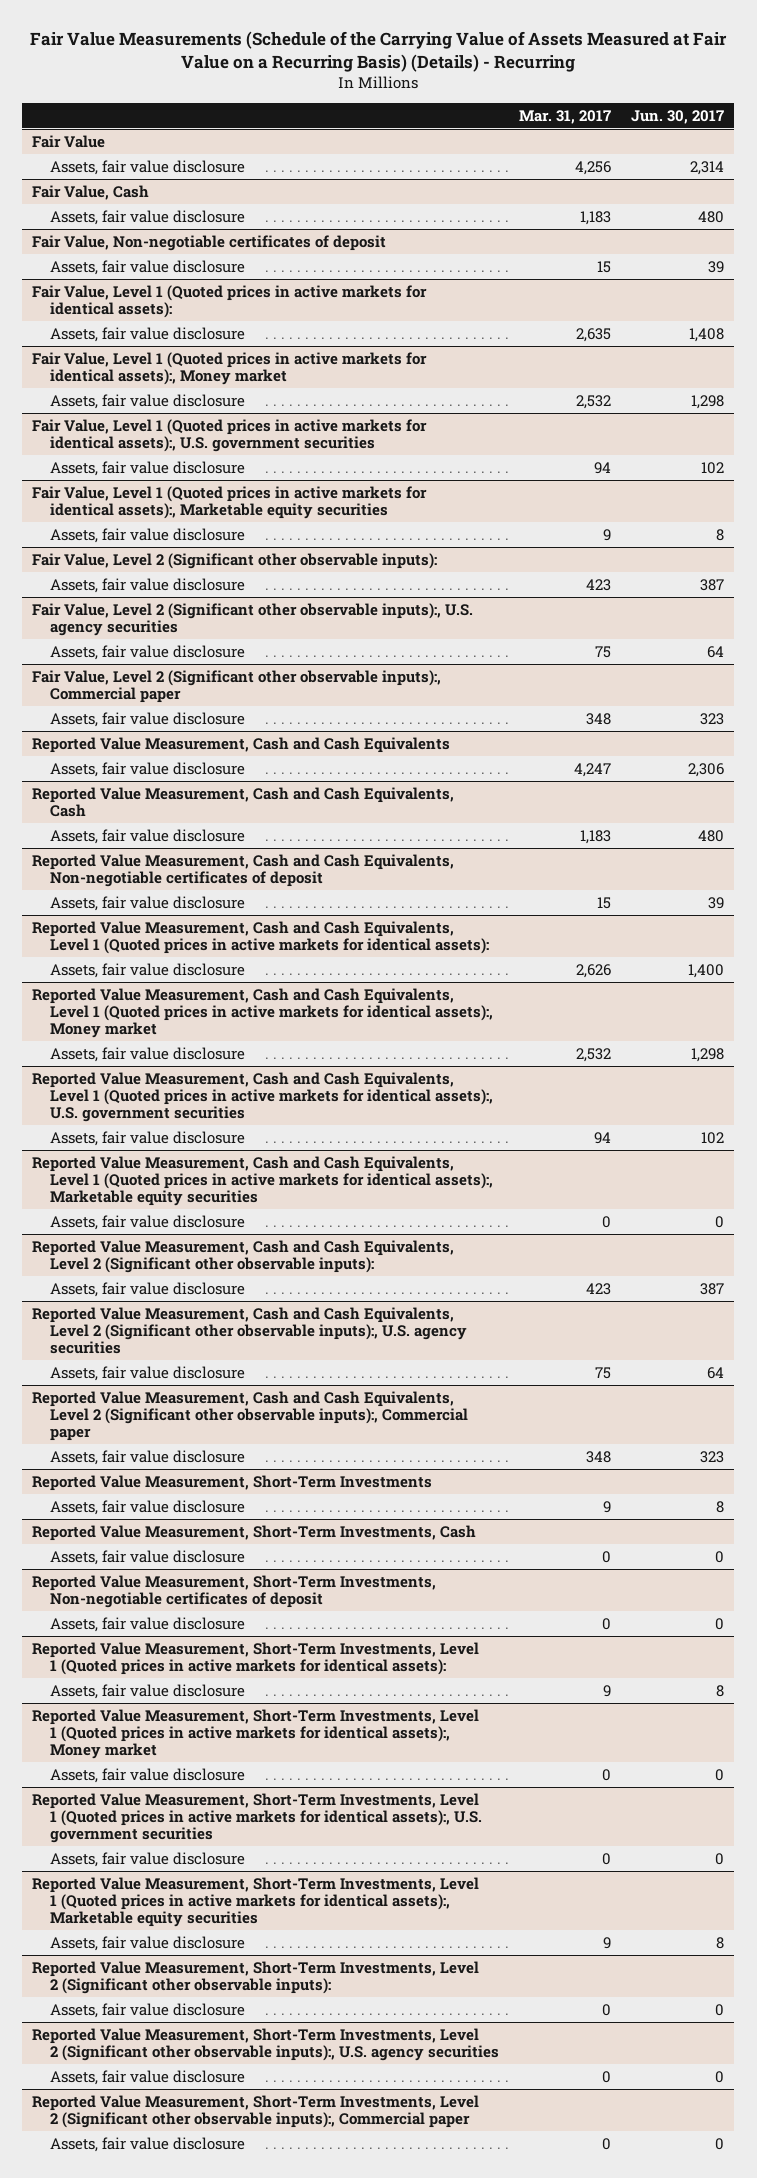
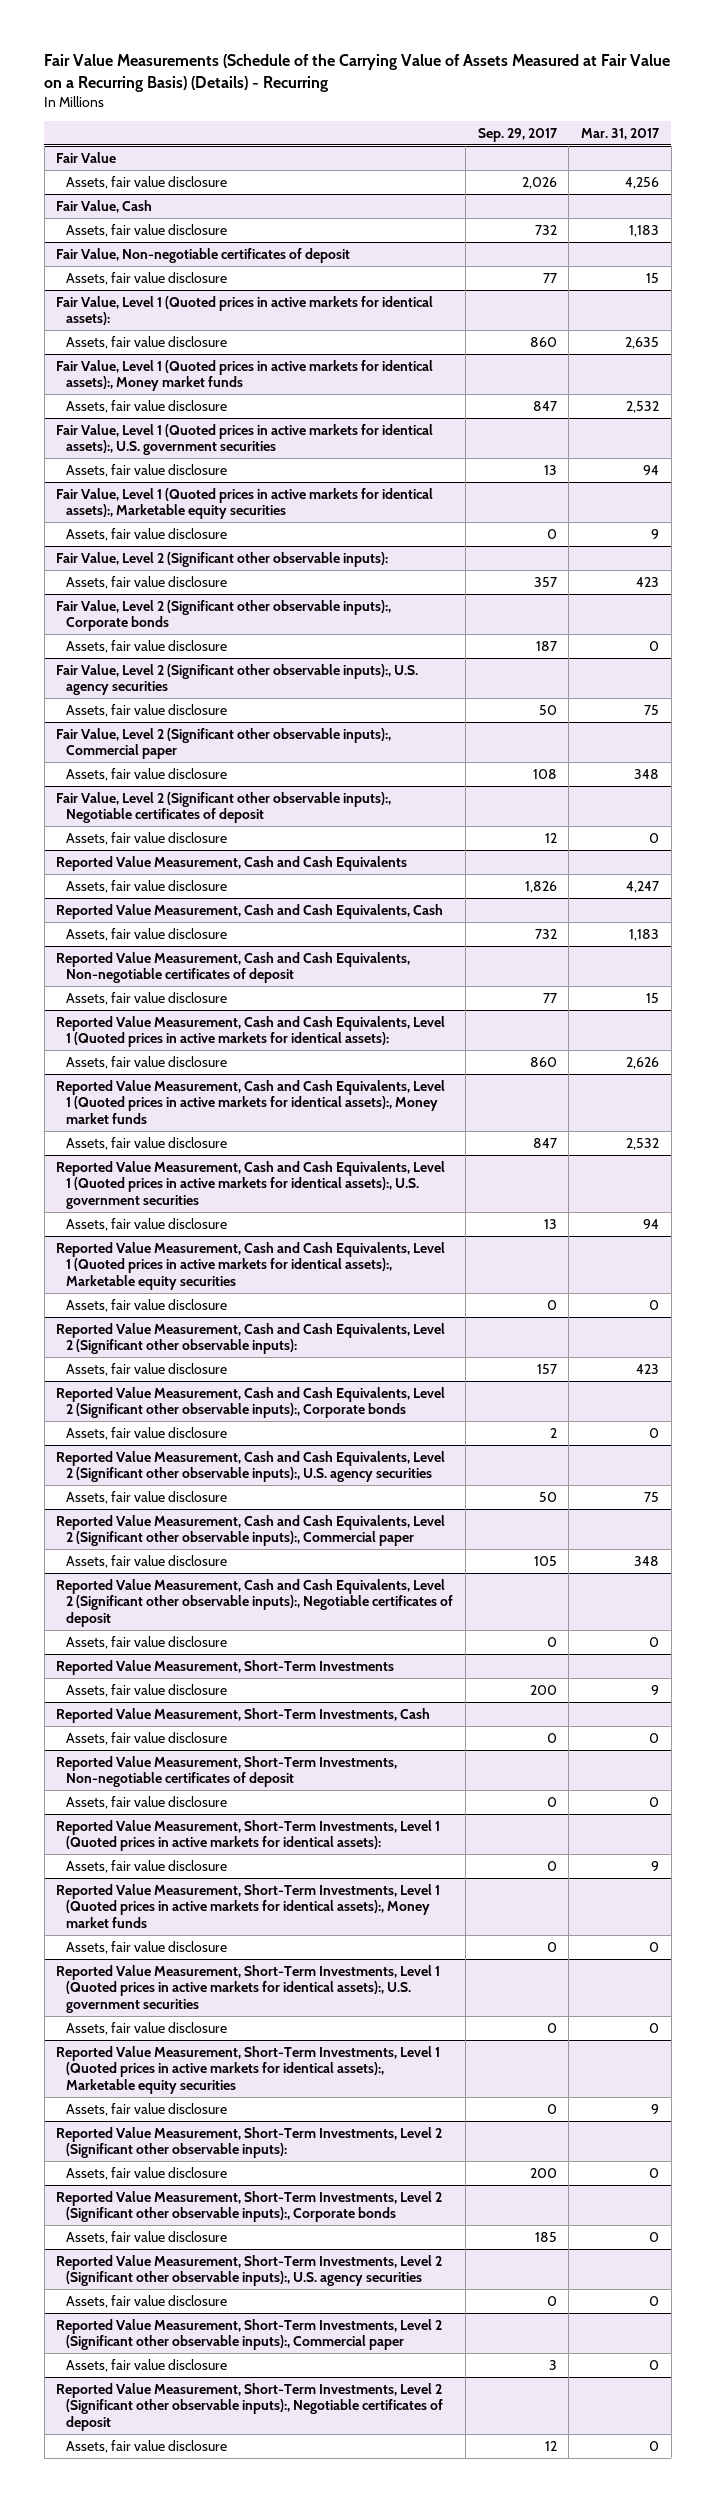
[631,109,725,124] Jun. 30, 2017 -> none
none -> [477,127,558,142] Sep. 29, 2017
[32,351,428,385] Fair Value, Level 1 (Quoted prices in active markets for identical assets):, Money market -> [56,359,434,392] Fair Value, Level 1 (Quoted prices in active markets for identical assets):, Money market funds
none -> [56,599,392,632] Fair Value, Level 2 (Significant other observable inputs):, Corporate bonds
none -> [66,639,228,653] Assets, fair value disclosure
none -> [56,791,392,824] Fair Value, Level 2 (Significant other observable inputs):, Negotiable certificates of deposit
none -> [66,831,228,845] Assets, fair value disclosure
[32,987,493,1038] Reported Value Measurement, Cash and Cash Equivalents, Level 1 (Quoted prices in active markets for identical assets):, Money market -> [56,1079,446,1124] Reported Value Measurement, Cash and Cash Equivalents, Level 1 (Quoted prices in active markets for identical assets):, Money market funds
none -> [56,1386,446,1419] Reported Value Measurement, Cash and Cash Equivalents, Level 2 (Significant other observable inputs):, Corporate bonds
none -> [66,1426,228,1440] Assets, fair value disclosure
none -> [56,1578,454,1627] Reported Value Measurement, Cash and Cash Equivalents, Level 2 (Significant other observable inputs):, Negotiable certificates of deposit
none -> [66,1635,228,1649] Assets, fair value disclosure
[32,1708,480,1759] Reported Value Measurement, Short-Term Investments, Level 1 (Quoted prices in active markets for identical assets):, Money market -> [56,1883,441,1928] Reported Value Measurement, Short-Term Investments, Level 1 (Quoted prices in active markets for identical assets):, Money market funds
none -> [56,2190,443,2223] Reported Value Measurement, Short-Term Investments, Level 2 (Significant other observable inputs):, Corporate bonds
none -> [66,2230,228,2244] Assets, fair value disclosure
none -> [56,2382,444,2431] Reported Value Measurement, Short-Term Investments, Level 2 (Significant other observable inputs):, Negotiable certificates of deposit
none -> [66,2439,228,2453] Assets, fair value disclosure

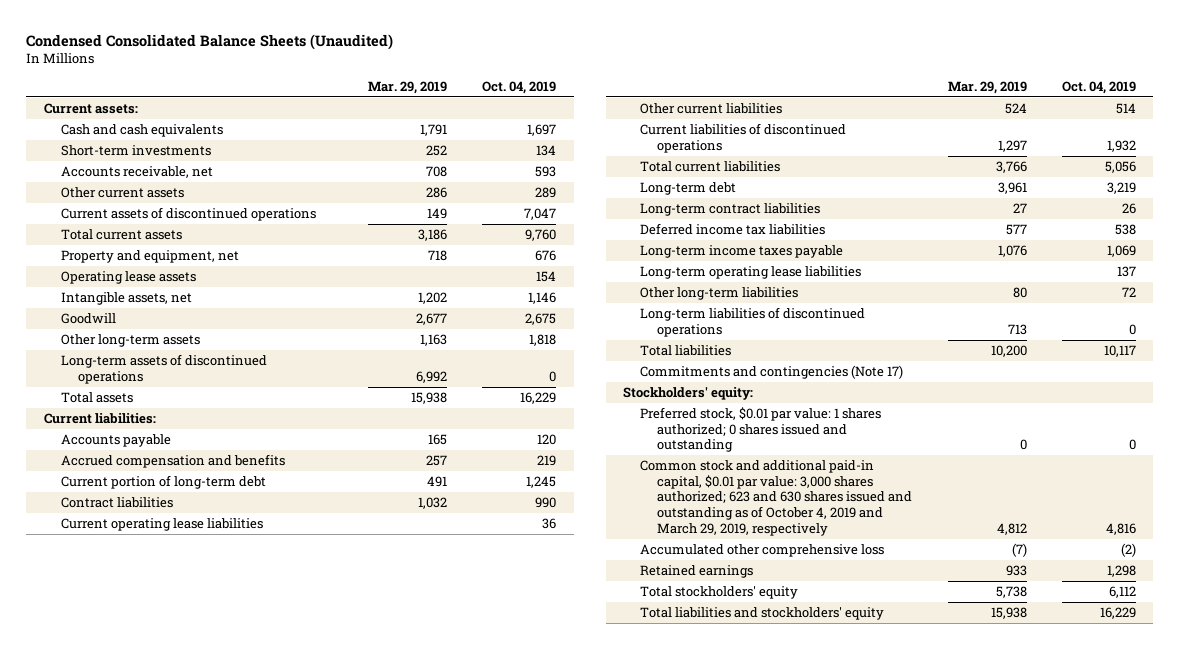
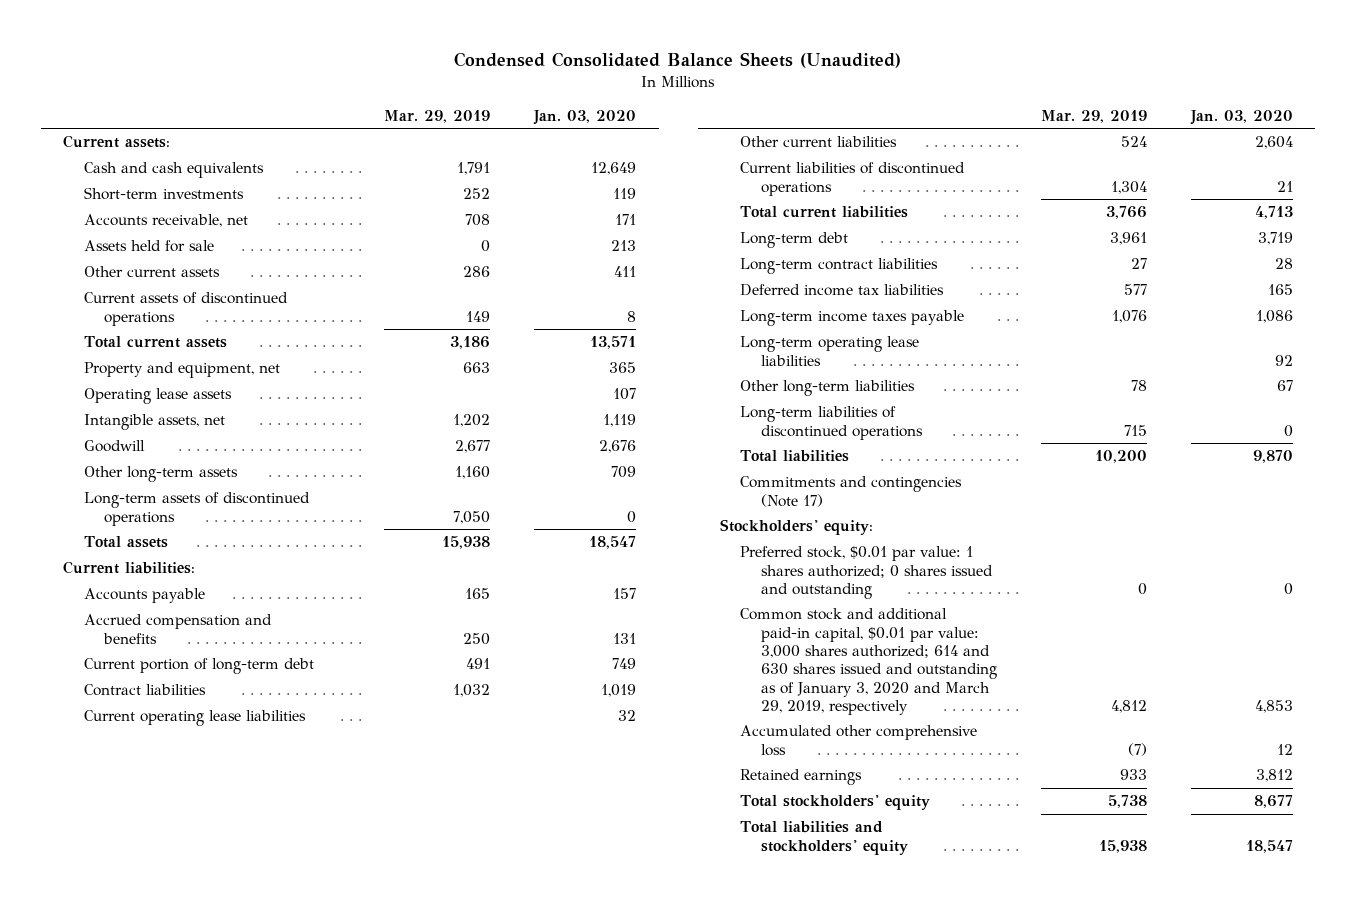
[482,80,557,94] Oct. 04, 2019 -> none
none -> [533,109,637,125] Jan. 03, 2020
none -> [83,240,214,253] Assets held for sale
[427,250,447,262] 718 -> [463,362,491,374] 663
[419,334,447,347] 1,163 -> [455,466,491,480] 1,160
[415,370,447,383] 6,992 -> [453,510,491,524] 7,050
[425,455,447,467] 257 -> [463,632,491,645] 250
[997,139,1027,152] 1,297 -> [1110,180,1147,194] 1,304
[1012,287,1027,299] 80 -> [1130,380,1147,392] 78
[1007,323,1027,335] 713 -> [1123,424,1147,436] 715
[640,460,913,536] Common stock and additional paid-in capital, $0.01 par value: 3,000 shares authorized; 623 and 630 shares issued and outstanding as of October 4, 2019 and March 29, 2019, respectively -> [740,608,997,716] Common stock and additional paid-in capital, $0.01 par value: 3,000 shares authorized; 614 and 630 shares issued and outstanding as of January 3, 2020 and March 29, 2019, respectively

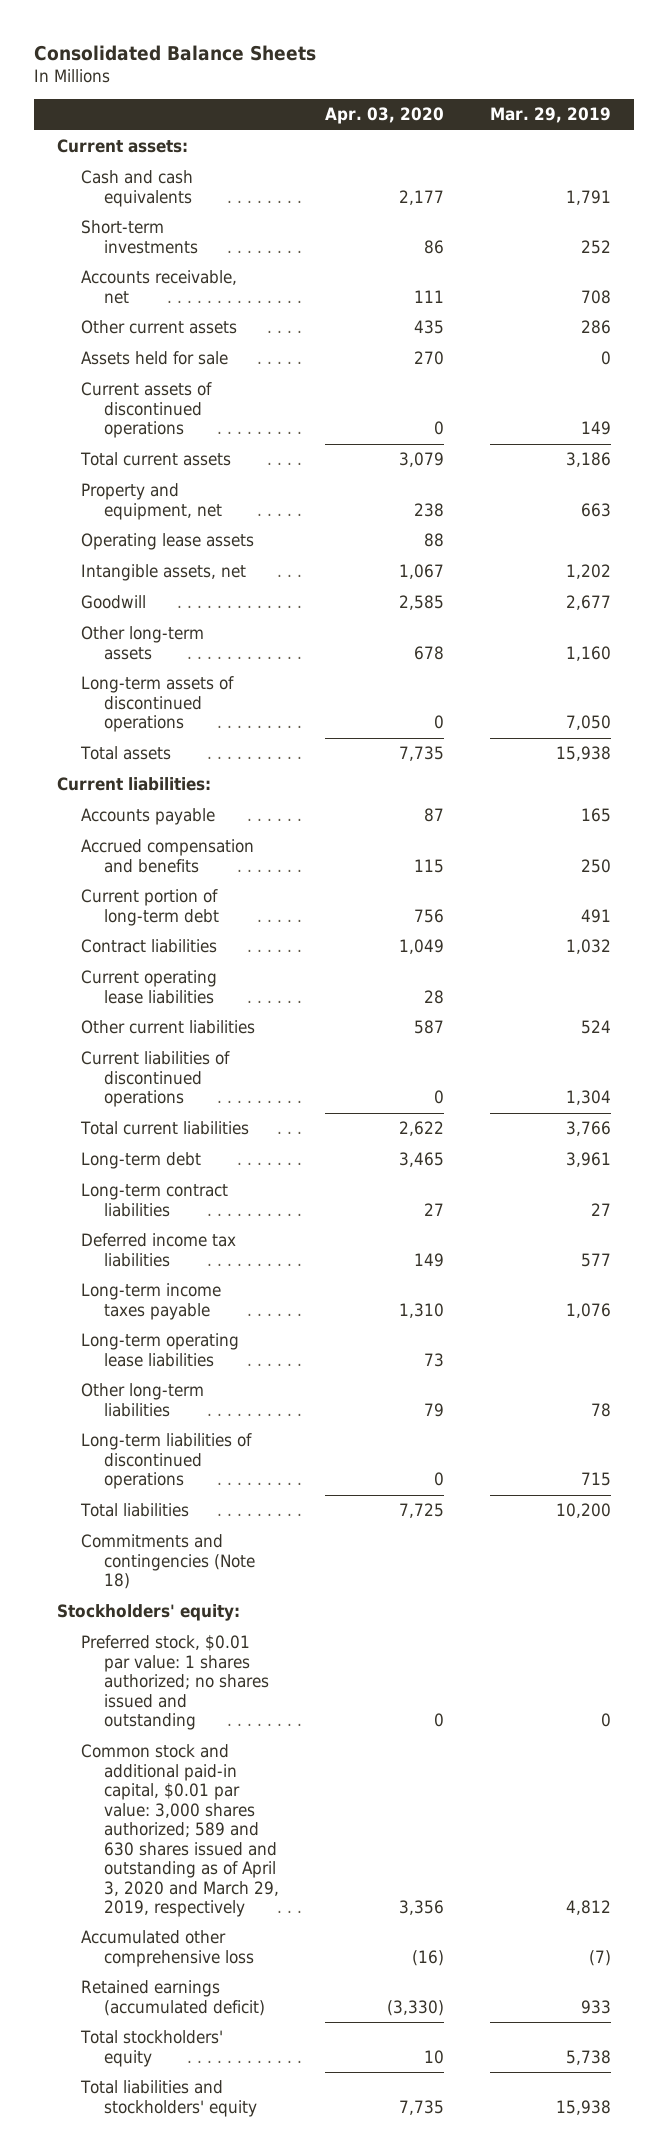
[454,51,902,68] Condensed Consolidated Balance Sheets (Unaudited) -> [34,45,317,62] Consolidated Balance Sheets
[533,109,637,125] Jan. 03, 2020 -> none
none -> [325,107,445,125] Apr. 03, 2020
[83,240,214,253] Assets held for sale -> [80,351,228,366] Assets held for sale
[740,476,963,507] Commitments and contingencies (Note 17) -> [80,1534,255,1590] Commitments and contingencies (Note 18)
[740,546,993,599] Preferred stock, $0.01 par value: 1 shares authorized; 0 shares issued and outstanding -> [80,1635,269,1731] Preferred stock, $0.01 par value: 1 shares authorized; no shares issued and outstanding
[740,608,997,716] Common stock and additional paid-in capital, $0.01 par value: 3,000 shares authorized; 614 and 630 shares issued and outstanding as of January 3, 2020 and March 29, 2019, respectively -> [80,1744,279,1918] Common stock and additional paid-in capital, $0.01 par value: 3,000 shares authorized; 589 and 630 shares issued and outstanding as of April 3, 2020 and March 29, 2019, respectively
[740,769,863,786] Retained earnings -> [80,1980,265,2016] Retained earnings (accumulated deficit)

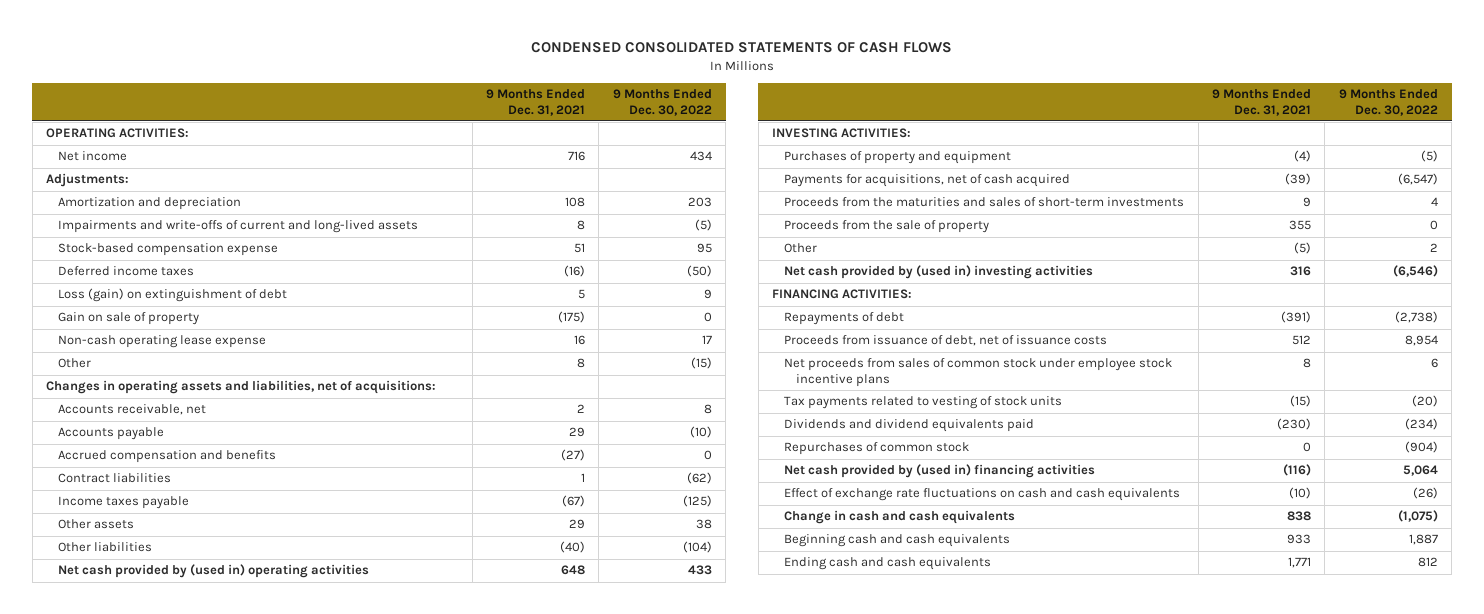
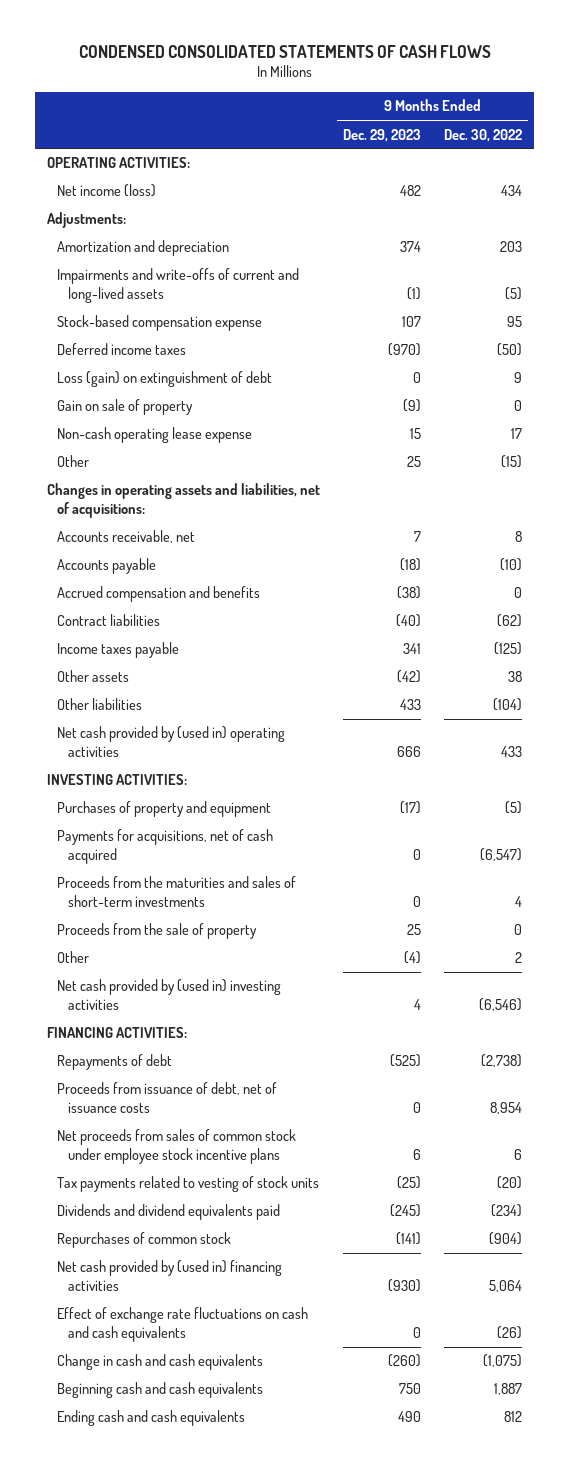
[486,89,586,116] 9 Months Ended Dec. 31, 2021 -> none
none -> [343,128,422,142] Dec. 29, 2023
[58,151,128,162] Net income -> [57,184,157,198] Net income (loss)

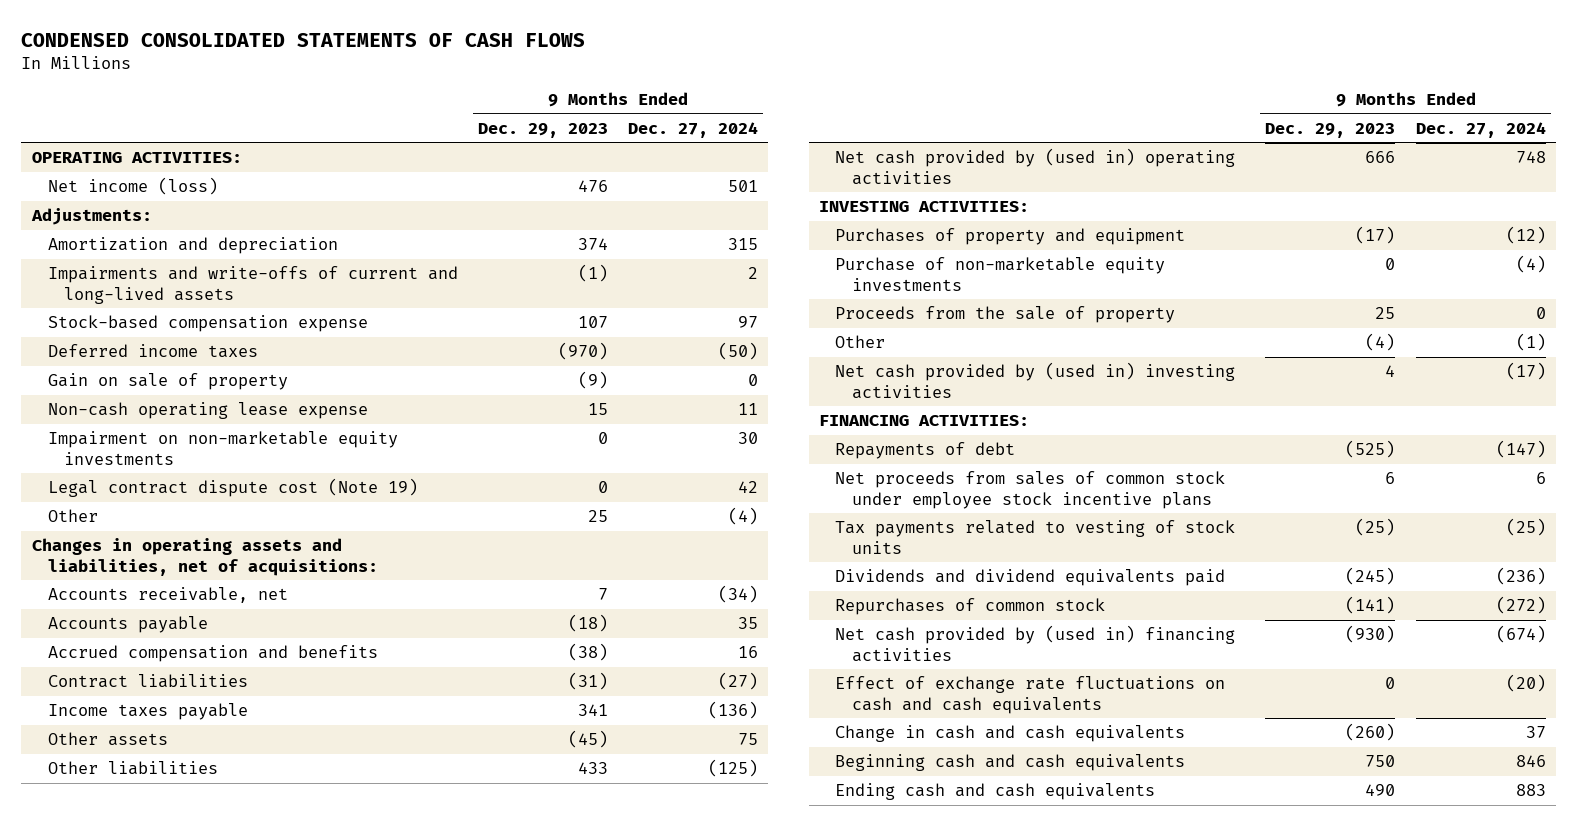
[444,128,523,142] Dec. 30, 2022 -> none
none -> [628,121,759,138] Dec. 27, 2024
[400,185,422,197] 482 -> [577,180,608,193] 476
[57,371,273,388] Loss (gain) on extinguishment of debt -> none
none -> [47,431,398,465] Impairment on non-marketable equity investments
none -> [47,478,418,498] Legal contract dispute cost (Note 19)
[396,614,422,628] (40) -> [567,672,608,691] (31)
[397,670,422,684] (42) -> [567,730,608,749] (45)
[57,829,274,865] Payments for acquisitions, net of cash acquired -> none
[57,876,297,908] Proceeds from the maturities and sales of short-term investments -> none
none -> [835,257,1166,291] Purchase of non-marketable equity investments
[57,1082,278,1114] Proceeds from issuance of debt, net of issuance costs -> none

